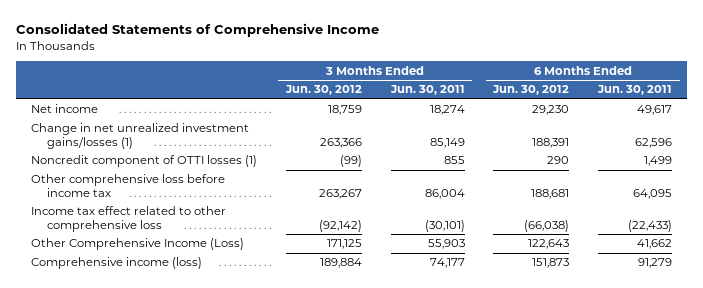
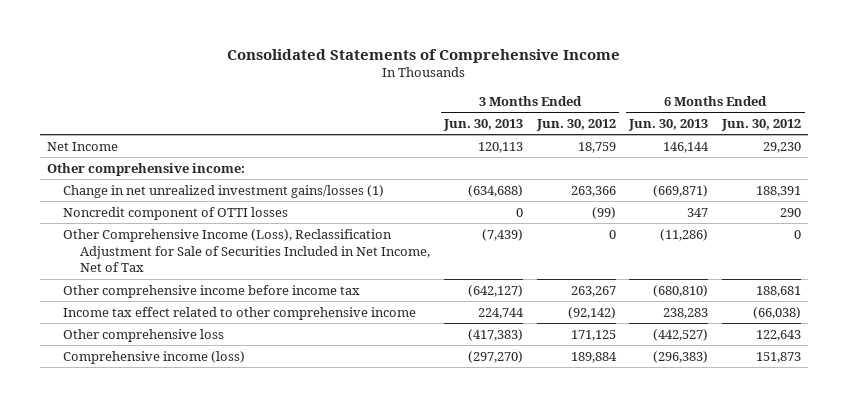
[389,85,465,96] Jun. 30, 2011 -> none
[597,85,673,96] Jun. 30, 2011 -> none
none -> [443,118,524,131] Jun. 30, 2013
none -> [628,118,709,131] Jun. 30, 2013
[30,104,98,114] Net income -> [46,141,118,151] Net Income
none -> [46,162,245,176] Other comprehensive income:
[30,155,257,168] Noncredit component of OTTI losses (1) -> [63,206,289,220] Noncredit component of OTTI losses
none -> [63,228,431,273] Other Comprehensive Income (Loss), Reclassification Adjustment for Sale of Securities Included in Net Income, Net of Tax
[30,174,225,198] Other comprehensive loss before income tax -> [63,284,361,298] Other comprehensive income before income tax
[30,206,226,233] Income tax effect related to other comprehensive loss -> [63,306,417,320] Income tax effect related to other comprehensive income
[30,238,244,251] Other Comprehensive Income (Loss) -> [63,328,225,342] Other comprehensive loss

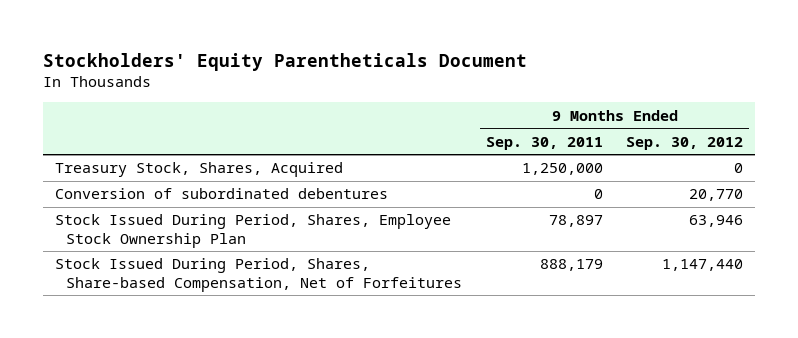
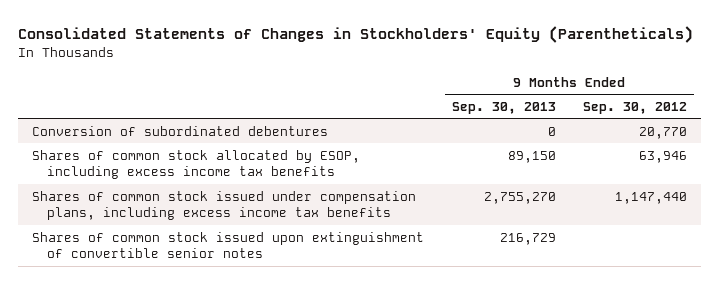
[43,52,528,71] Stockholders' Equity Parentheticals Document -> [18,26,694,44] Consolidated Statements of Changes in Stockholders' Equity (Parentheticals)
[485,136,603,150] Sep. 30, 2011 -> none
none -> [451,102,556,115] Sep. 30, 2013
[54,162,343,178] Treasury Stock, Shares, Acquired -> none
[54,214,451,248] Stock Issued During Period, Shares, Employee Stock Ownership Plan -> [32,149,361,180] Shares of common stock allocated by ESOP, including excess income tax benefits
[54,258,463,292] Stock Issued During Period, Shares, Share-based Compensation, Net of Forfeitures -> [32,190,417,221] Shares of common stock issued under compensation plans, including excess income tax benefits
none -> [32,231,425,259] Shares of common stock issued upon extinguishment of convertible senior notes

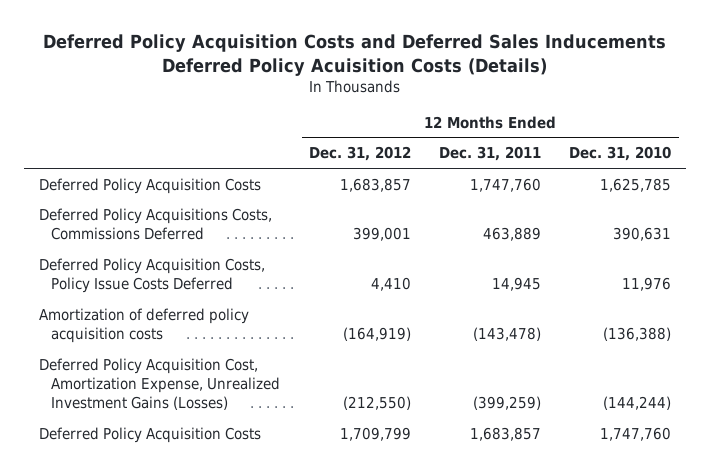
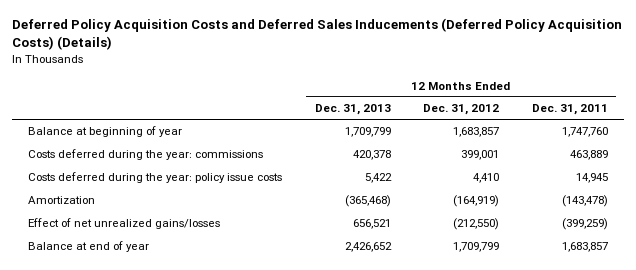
[43,34,667,76] Deferred Policy Acquisition Costs and Deferred Sales Inducements Deferred Policy Acuisition Costs (Details) -> [11,18,622,51] Deferred Policy Acquisition Costs and Deferred Sales Inducements (Deferred Policy Acquisition Costs) (Details)
[569,146,672,162] Dec. 31, 2010 -> none
none -> [314,104,391,116] Dec. 31, 2013
[38,177,261,194] Deferred Policy Acquisition Costs -> [27,126,182,138] Balance at beginning of year
[38,207,272,240] Deferred Policy Acquisitions Costs, Commissions Deferred -> [27,149,263,161] Costs deferred during the year: commissions
[38,257,265,293] Deferred Policy Acquisition Costs, Policy Issue Costs Deferred -> [27,172,282,184] Costs deferred during the year: policy issue costs
[38,307,249,343] Amortization of deferred policy acquisition costs -> [27,196,95,205] Amortization
[38,357,281,411] Deferred Policy Acquisition Cost, Amortization Expense, Unrealized Investment Gains (Losses) -> [27,218,220,230] Effect of net unrealized gains/losses
[38,426,261,443] Deferred Policy Acquisition Costs -> [27,241,149,253] Balance at end of year

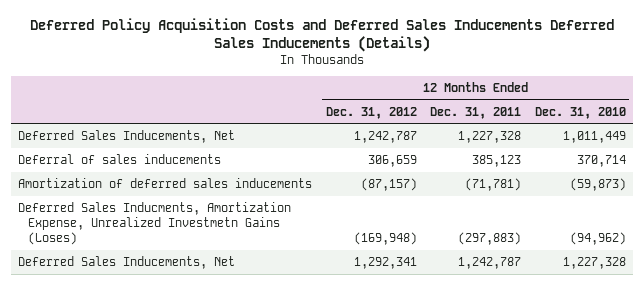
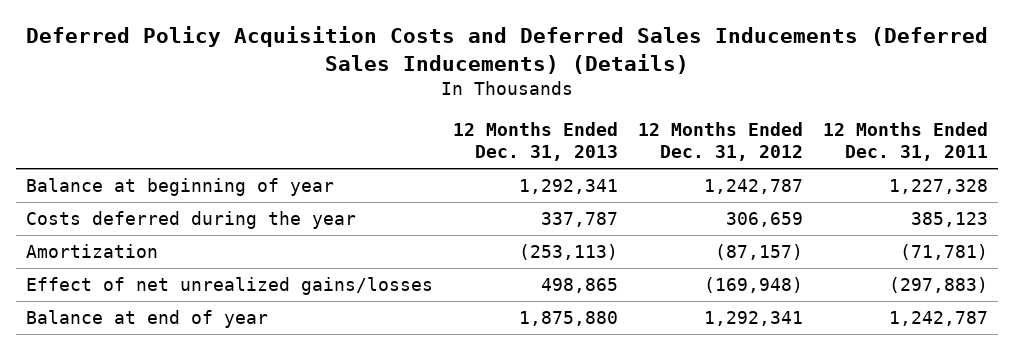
[29,17,614,52] Deferred Policy Acquisition Costs and Deferred Sales Inducements Deferred Sales Inducements (Details) -> [25,26,988,74] Deferred Policy Acquisition Costs and Deferred Sales Inducements (Deferred Sales Inducements) (Details)
[534,106,626,119] Dec. 31, 2010 -> none
none -> [452,121,618,162] 12 Months Ended Dec. 31, 2013
[18,130,236,144] Deferred Sales Inducements, Net -> [25,178,334,197] Balance at beginning of year
[18,154,222,165] Deferral of sales inducements -> [25,211,356,230] Costs deferred during the year
[18,178,313,189] Amortization of deferred sales inducements -> [25,244,158,259] Amortization
[18,202,292,246] Deferred Sales Inducments, Amortization Expense, Unrealized Investmetn Gains (Loses) -> [25,277,433,296] Effect of net unrealized gains/losses
[18,256,236,270] Deferred Sales Inducements, Net -> [25,310,268,329] Balance at end of year

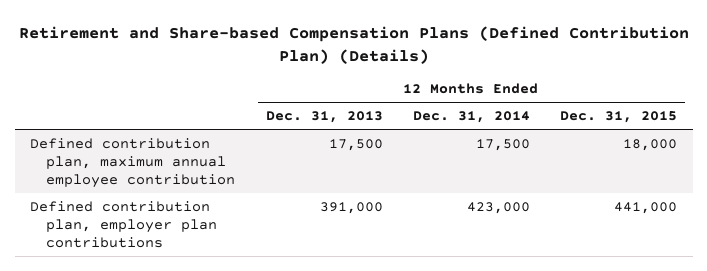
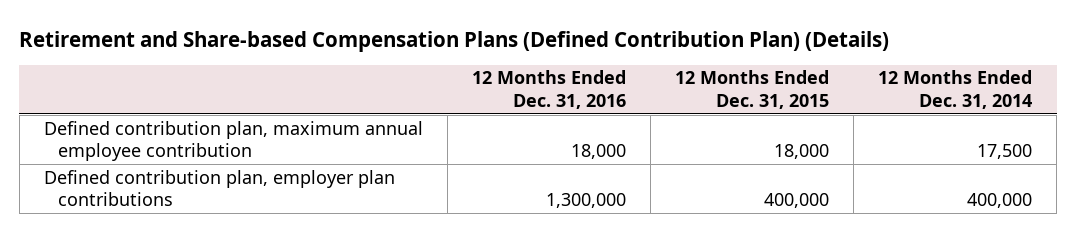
[265,111,383,124] Dec. 31, 2013 -> none
none -> [471,70,626,109] 12 Months Ended Dec. 31, 2016
[466,201,530,214] 423,000 -> [967,193,1033,209] 400,000
[614,201,678,214] 441,000 -> [763,193,829,209] 400,000

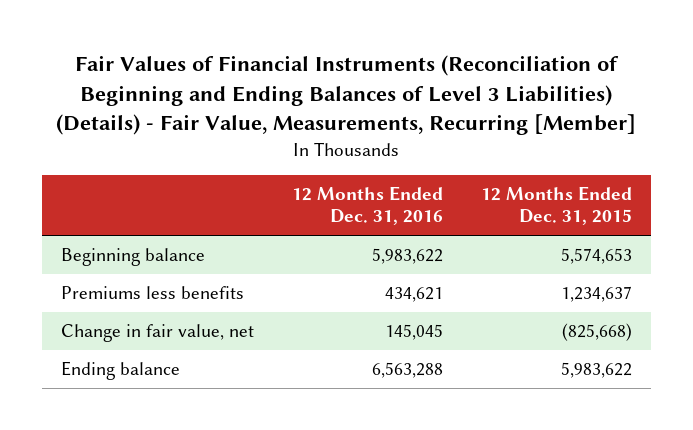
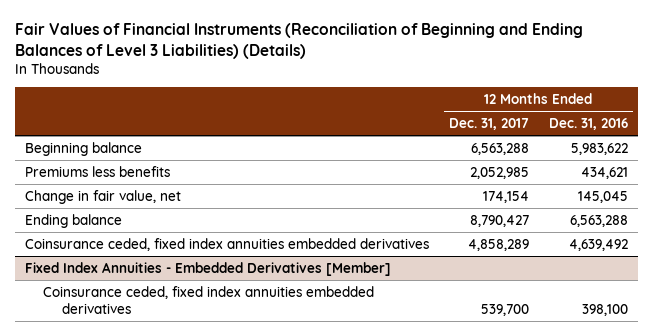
[56,55,637,136] Fair Values of Financial Instruments (Reconciliation of Beginning and Ending Balances of Level 3 Liabilities) (Details) - Fair Value, Measurements, Recurring [Member] -> [14,23,583,59] Fair Values of Financial Instruments (Reconciliation of Beginning and Ending Balances of Level 3 Liabilities) (Details)
[481,185,633,226] 12 Months Ended Dec. 31, 2015 -> none
none -> [448,117,529,130] Dec. 31, 2017
none -> [24,237,429,251] Coinsurance ceded, fixed index annuities embedded derivatives
none -> [24,261,391,276] Fixed Index Annuities - Embedded Derivatives [Member]
none -> [43,285,375,314] Coinsurance ceded, fixed index annuities embedded derivatives

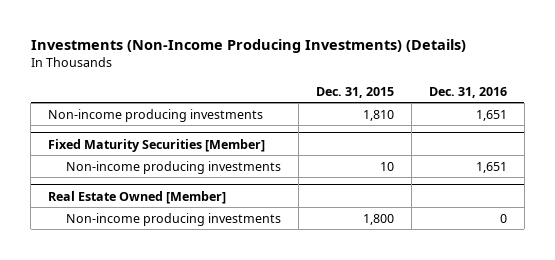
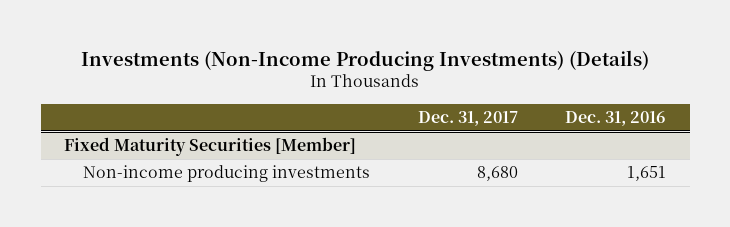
[315,86,394,98] Dec. 31, 2015 -> none
none -> [417,110,518,126] Dec. 31, 2017
[48,108,264,122] Non-income producing investments -> none
[48,190,227,204] Real Estate Owned [Member] -> none
[65,212,281,226] Non-income producing investments -> none

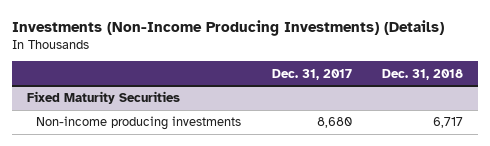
[565,110,667,126] Dec. 31, 2016 -> none
none -> [381,68,463,80] Dec. 31, 2018
[64,137,357,157] Fixed Maturity Securities [Member] -> [27,91,181,105] Fixed Maturity Securities

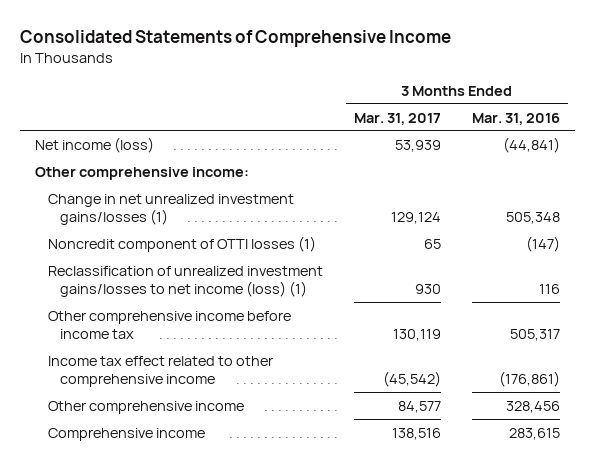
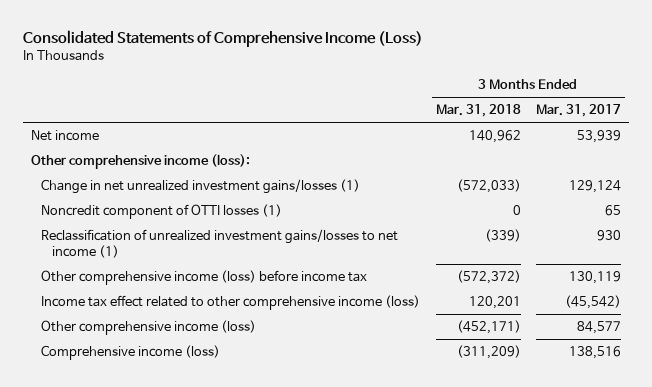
[19,29,451,47] Consolidated Statements of Comprehensive Income -> [23,29,424,47] Consolidated Statements of Comprehensive Income (Loss)
[471,112,560,125] Mar. 31, 2016 -> none
none -> [435,104,521,118] Mar. 31, 2018
[35,136,155,153] Net income (loss) -> [30,130,99,142] Net income
[35,166,250,180] Other comprehensive income: -> [30,154,250,170] Other comprehensive income (loss):
[47,265,323,297] Reclassification of unrealized investment gains/losses to net income (loss) (1) -> [41,229,399,258] Reclassification of unrealized investment gains/losses to net income (1)
[47,310,291,339] Other comprehensive income before income tax -> [41,270,368,286] Other comprehensive income (loss) before income tax
[47,355,273,387] Income tax effect related to other comprehensive income -> [41,295,421,311] Income tax effect related to other comprehensive income (loss)
[47,400,244,414] Other comprehensive income -> [41,320,257,336] Other comprehensive income (loss)
[47,427,205,441] Comprehensive income -> [41,345,221,361] Comprehensive income (loss)

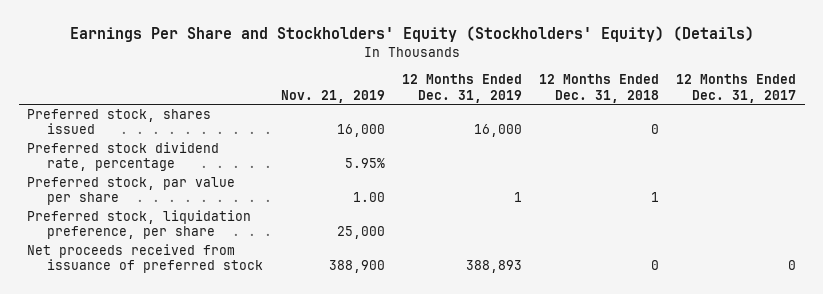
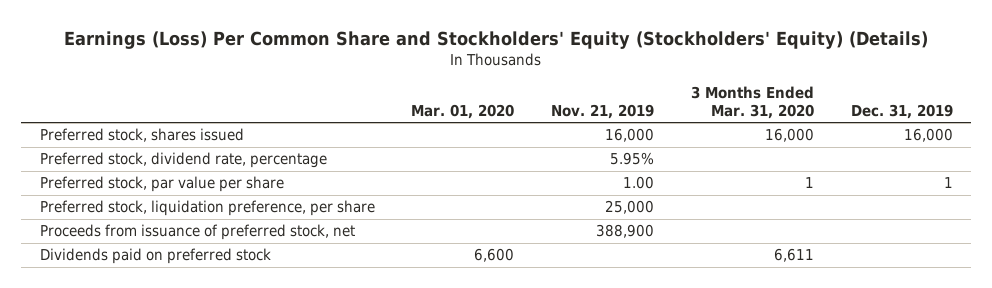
[69,26,754,43] Earnings Per Share and Stockholders' Equity (Stockholders' Equity) (Details) -> [64,30,929,49] Earnings (Loss) Per Common Share and Stockholders' Equity (Stockholders' Equity) (Details)
[401,74,522,103] 12 Months Ended Dec. 31, 2019 -> none
[539,74,660,103] 12 Months Ended Dec. 31, 2018 -> none
[676,74,797,103] 12 Months Ended Dec. 31, 2017 -> none
none -> [411,104,515,120] Mar. 01, 2020
none -> [690,85,814,120] 3 Months Ended Mar. 31, 2020
none -> [850,104,953,120] Dec. 31, 2019
[27,142,220,172] Preferred stock dividend rate, percentage -> [39,152,327,169] Preferred stock, dividend rate, percentage
[27,244,264,274] Net proceeds received from issuance of preferred stock -> [39,224,355,241] Proceeds from issuance of preferred stock, net
none -> [39,248,271,265] Dividends paid on preferred stock

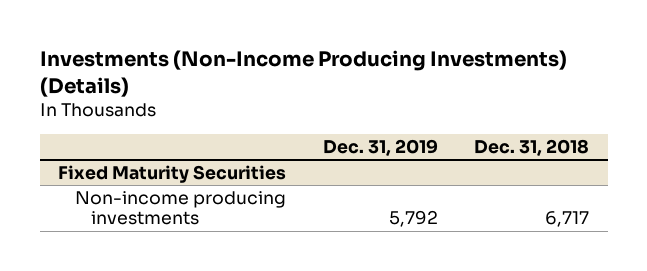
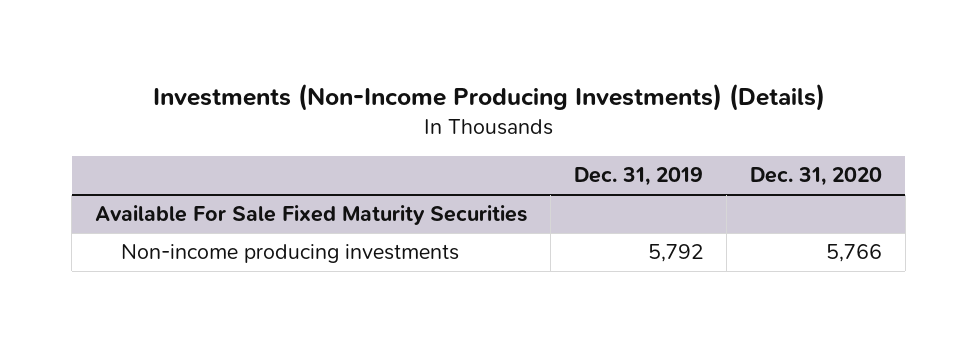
[474,138,590,156] Dec. 31, 2018 -> none
none -> [750,167,883,187] Dec. 31, 2020
[57,165,286,184] Fixed Maturity Securities -> [95,205,528,226] Available For Sale Fixed Maturity Securities

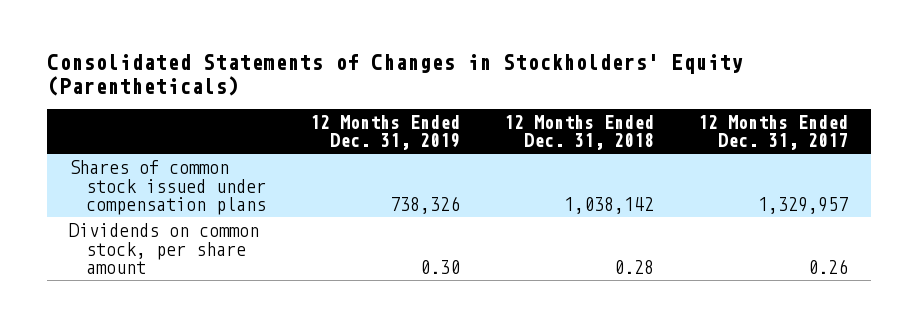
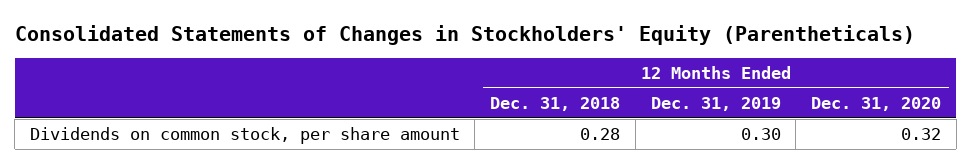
[698,114,849,151] 12 Months Ended Dec. 31, 2017 -> none
none -> [810,97,941,112] Dec. 31, 2020
[69,159,266,216] Shares of common stock issued under compensation plans -> none

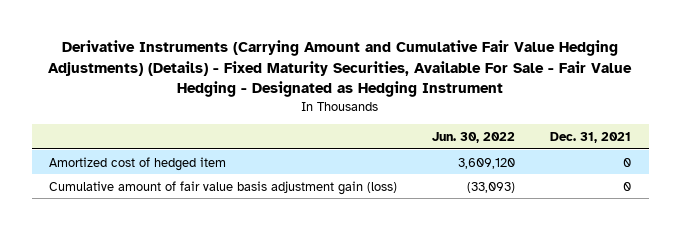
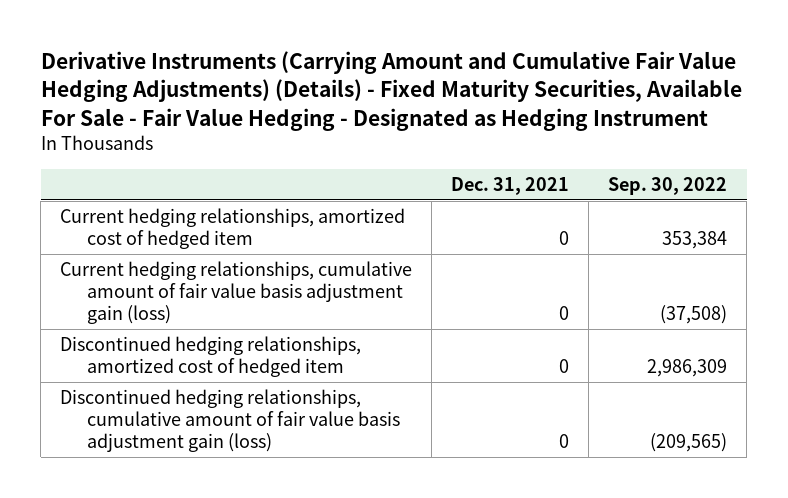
[432,132,516,144] Jun. 30, 2022 -> none
none -> [608,176,728,195] Sep. 30, 2022
[49,156,227,171] Amortized cost of hedged item -> [60,208,406,250] Current hedging relationships, amortized cost of hedged item
[49,180,398,195] Cumulative amount of fair value basis adjustment gain (loss) -> [60,261,413,324] Current hedging relationships, cumulative amount of fair value basis adjustment gain (loss)
none -> [60,336,362,378] Discontinued hedging relationships, amortized cost of hedged item
none -> [60,389,400,452] Discontinued hedging relationships, cumulative amount of fair value basis adjustment gain (loss)

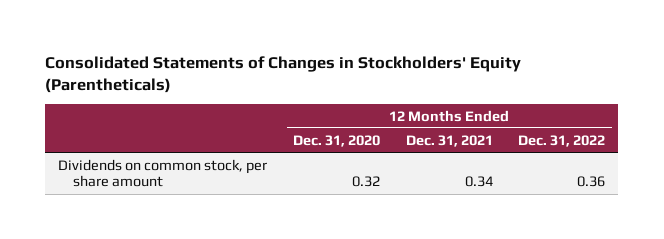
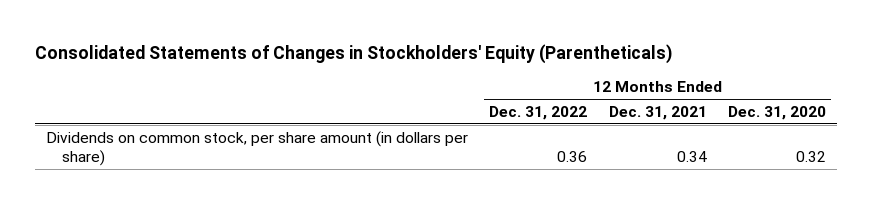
[58,158,268,188] Dividends on common stock, per share amount -> [45,130,468,167] Dividends on common stock, per share amount (in dollars per share)

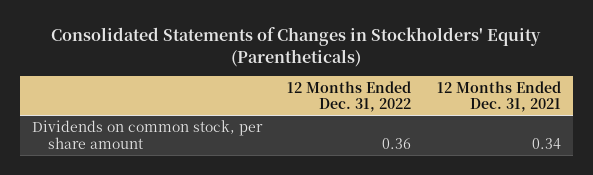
[728,105,827,120] Dec. 31, 2020 -> none
[45,130,468,167] Dividends on common stock, per share amount (in dollars per share) -> [32,120,264,149] Dividends on common stock, per share amount

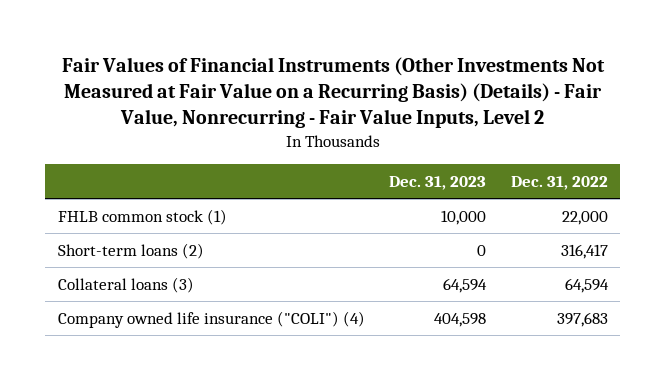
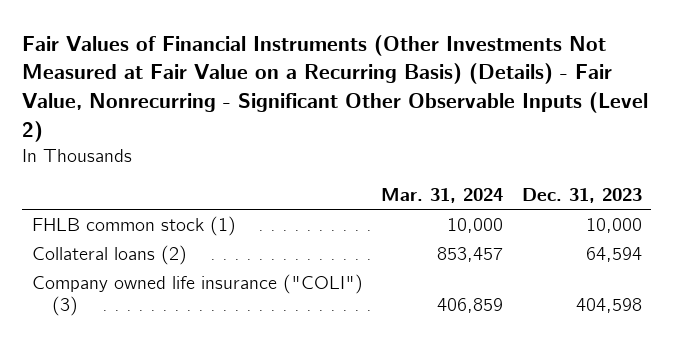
[61,56,605,129] Fair Values of Financial Instruments (Other Investments Not Measured at Fair Value on a Recurring Basis) (Details) - Fair Value, Nonrecurring - Fair Value Inputs, Level 2 -> [22,34,649,142] Fair Values of Financial Instruments (Other Investments Not Measured at Fair Value on a Recurring Basis) (Details) - Fair Value, Nonrecurring - Significant Other Observable Inputs (Level 2)
[510,175,608,190] Dec. 31, 2022 -> none
none -> [381,187,504,203] Mar. 31, 2024
[57,242,204,259] Short-term loans (2) -> none
[57,276,194,293] Collateral loans (3) -> [31,244,187,265] Collateral loans (2)
[57,310,365,328] Company owned life insurance ("COLI") (4) -> [31,273,363,316] Company owned life insurance ("COLI") (3)

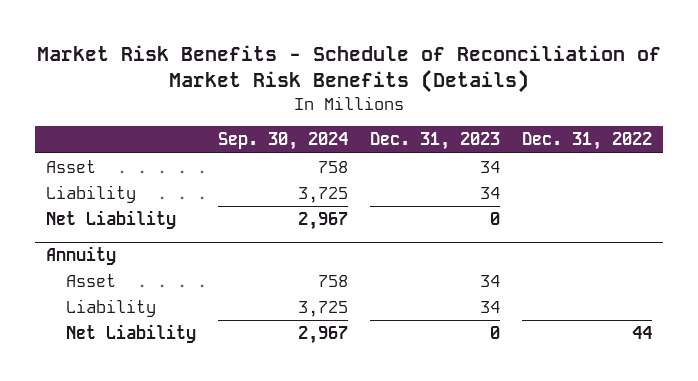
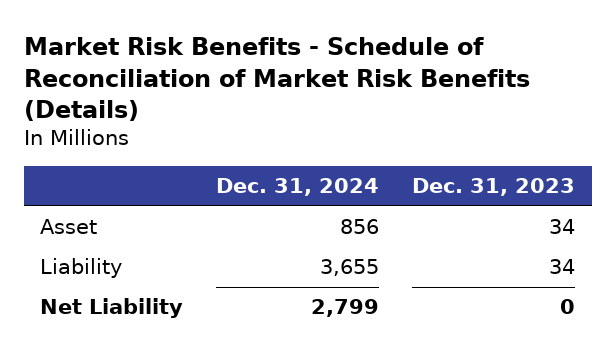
[218,132,349,151] Sep. 30, 2024 -> none
[522,132,653,151] Dec. 31, 2022 -> none
none -> [216,178,380,197] Dec. 31, 2024
[45,246,116,266] Annuity -> none
[66,273,117,287] Asset -> none
[66,298,157,317] Liability -> none
[66,323,197,343] Net Liability -> none

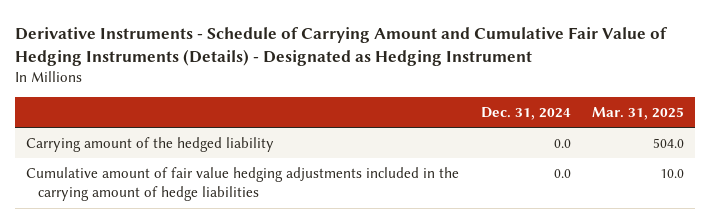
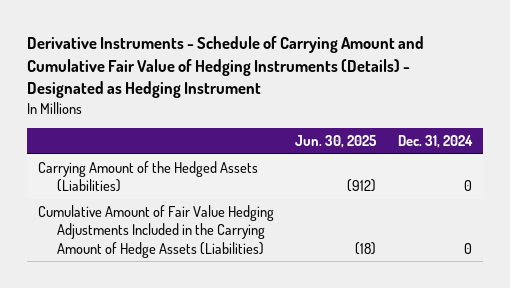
[591,106,684,120] Mar. 31, 2025 -> none
none -> [295,135,378,149] Jun. 30, 2025
[26,136,275,152] Carrying amount of the hedged liability -> [37,160,258,193] Carrying Amount of the Hedged Assets (Liabilities)
[553,138,571,148] 0.0 -> [464,180,473,192] 0
[26,166,460,202] Cumulative amount of fair value hedging adjustments included in the carrying amount of hedge liabilities -> [37,204,274,258] Cumulative Amount of Fair Value Hedging Adjustments Included in the Carrying Amount of Hedge Assets (Liabilities)
[553,168,571,178] 0.0 -> [464,242,473,254] 0

